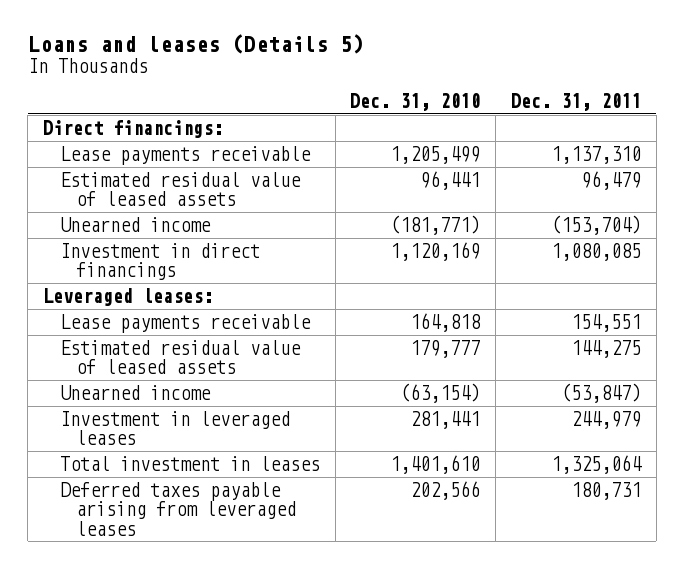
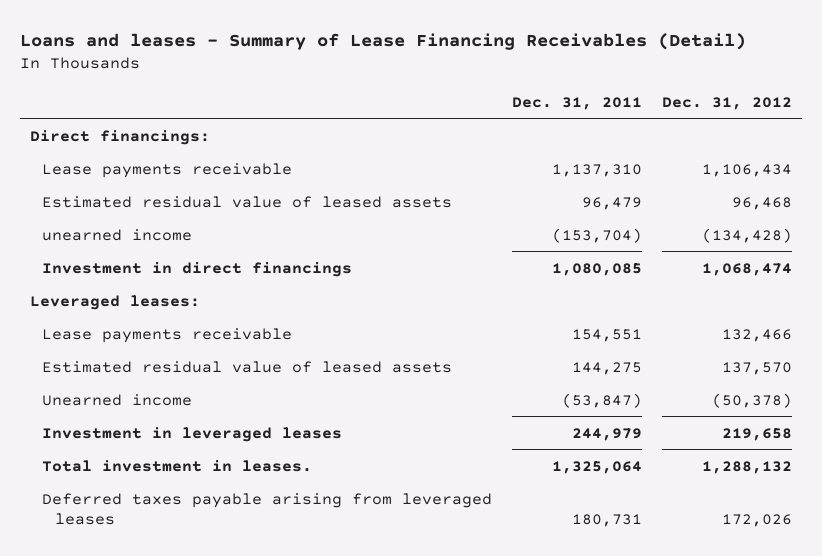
[27,33,364,54] Loans and leases (Details 5) -> [20,32,747,50] Loans and leases - Summary of Lease Financing Receivables (Detail)
[350,92,481,111] Dec. 31, 2010 -> none
none -> [661,96,792,110] Dec. 31, 2012
[59,216,211,232] Unearned income -> [42,228,193,241] unearned income
[59,455,320,471] Total investment in leases -> [42,459,313,472] Total investment in leases.

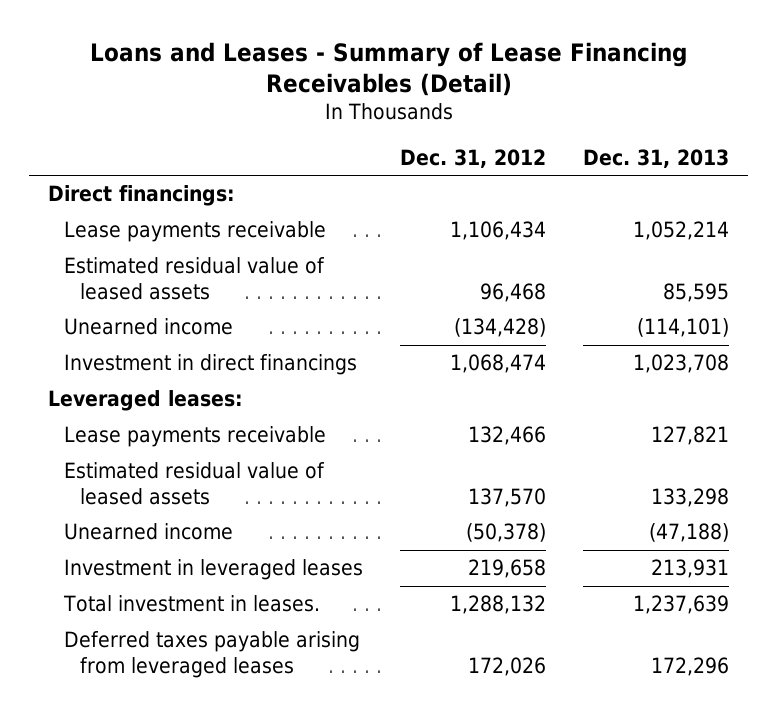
[20,32,747,50] Loans and leases - Summary of Lease Financing Receivables (Detail) -> [89,41,687,97] Loans and Leases - Summary of Lease Financing Receivables (Detail)
[511,96,642,110] Dec. 31, 2011 -> none
none -> [583,149,730,169] Dec. 31, 2013
[42,228,193,241] unearned income -> [63,318,233,336] Unearned income

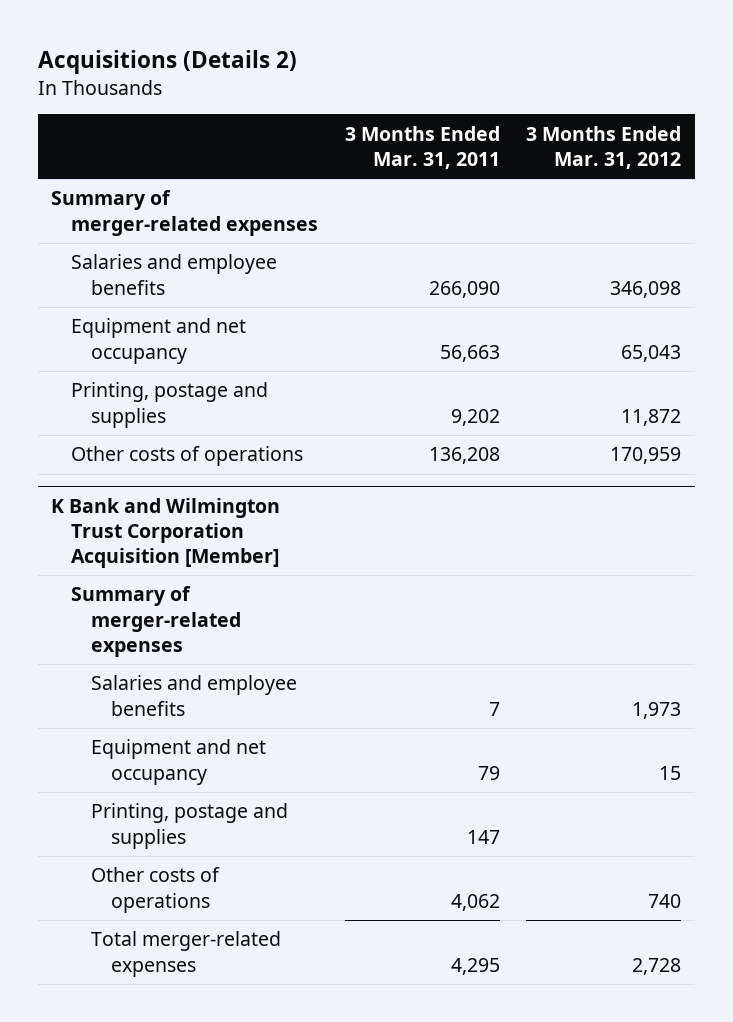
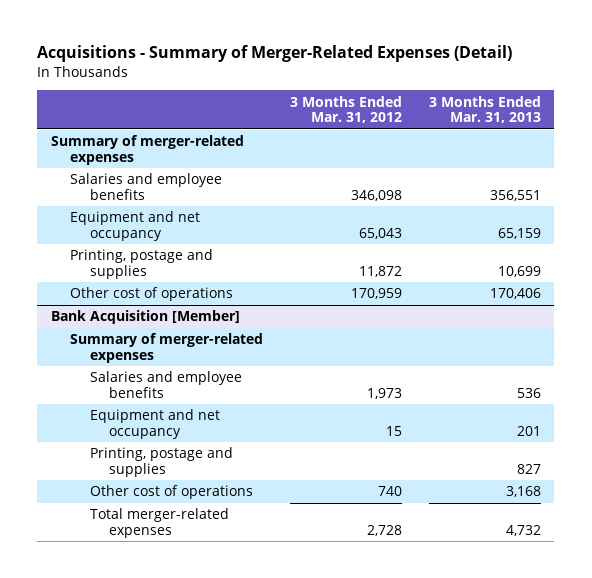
[37,50,297,75] Acquisitions (Details 2) -> [37,45,513,63] Acquisitions - Summary of Merger-Related Expenses (Detail)
[344,125,500,169] 3 Months Ended Mar. 31, 2011 -> none
none -> [428,95,541,124] 3 Months Ended Mar. 31, 2013
[51,498,281,569] K Bank and Wilmington Trust Corporation Acquisition [Member] -> none
[71,446,304,467] Other costs of operations -> [70,287,234,302] Other cost of operations
none -> [50,310,240,325] Bank Acquisition [Member]
[91,867,221,913] Other costs of operations -> [89,485,253,500] Other cost of operations

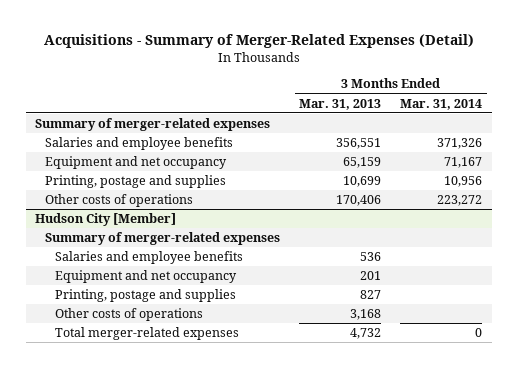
[290,95,403,124] 3 Months Ended Mar. 31, 2012 -> none
none -> [400,98,483,110] Mar. 31, 2014
[50,310,240,325] Bank Acquisition [Member] -> none
[70,287,234,302] Other cost of operations -> [45,194,194,208] Other costs of operations
none -> [35,213,177,227] Hudson City [Member]
[89,485,253,500] Other cost of operations -> [55,308,204,322] Other costs of operations

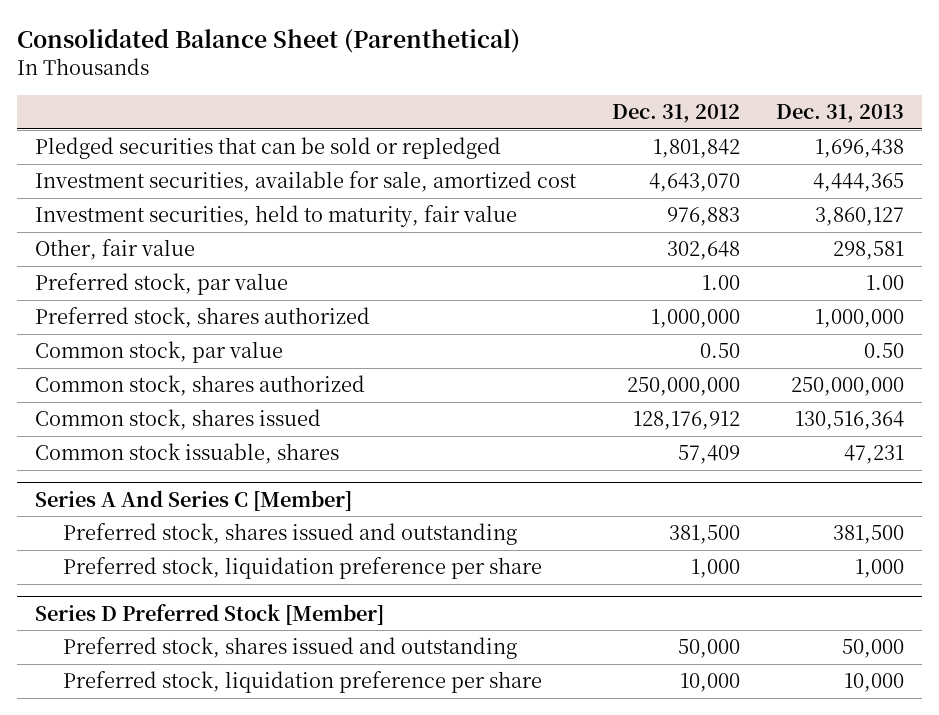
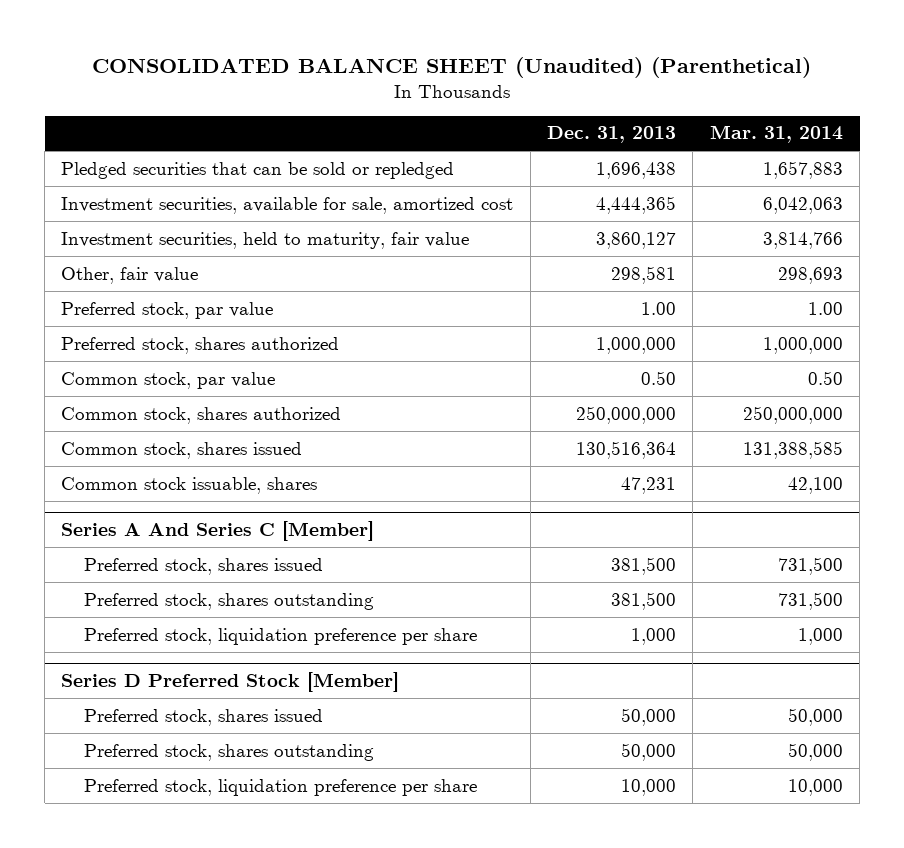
[17,28,521,54] Consolidated Balance Sheet (Parenthetical) -> [92,56,812,78] CONSOLIDATED BALANCE SHEET (Unaudited) (Parenthetical)
[612,103,741,123] Dec. 31, 2012 -> none
none -> [709,125,843,144] Mar. 31, 2014
[62,523,517,546] Preferred stock, shares issued and outstanding -> [83,557,323,575] Preferred stock, shares issued
none -> [83,592,374,610] Preferred stock, shares outstanding
none -> [83,708,323,726] Preferred stock, shares issued
[62,637,517,660] Preferred stock, shares issued and outstanding -> [83,743,374,761] Preferred stock, shares outstanding

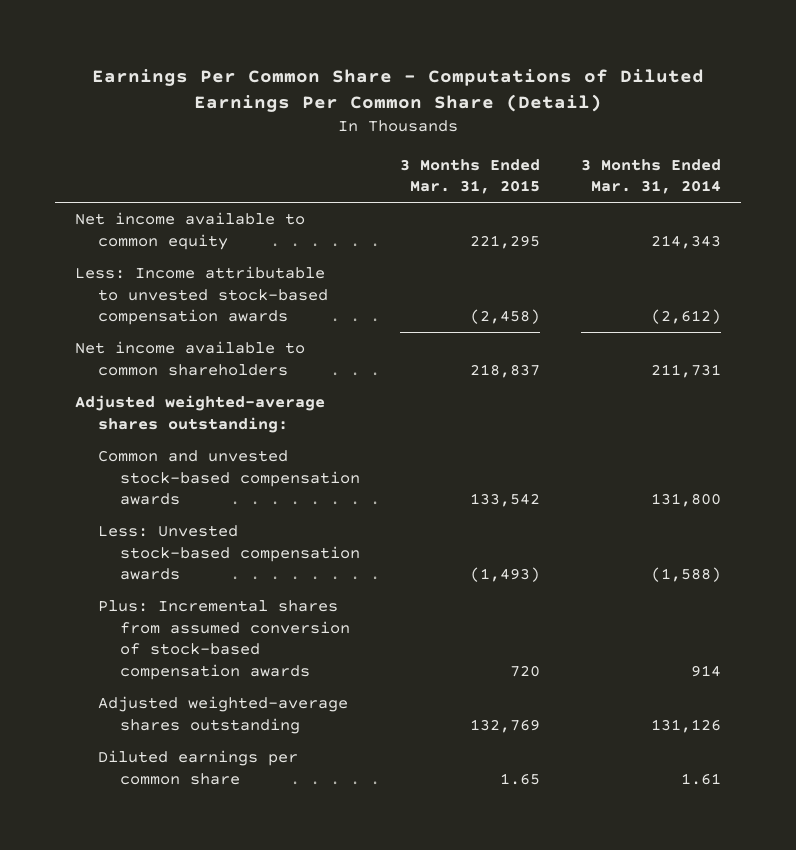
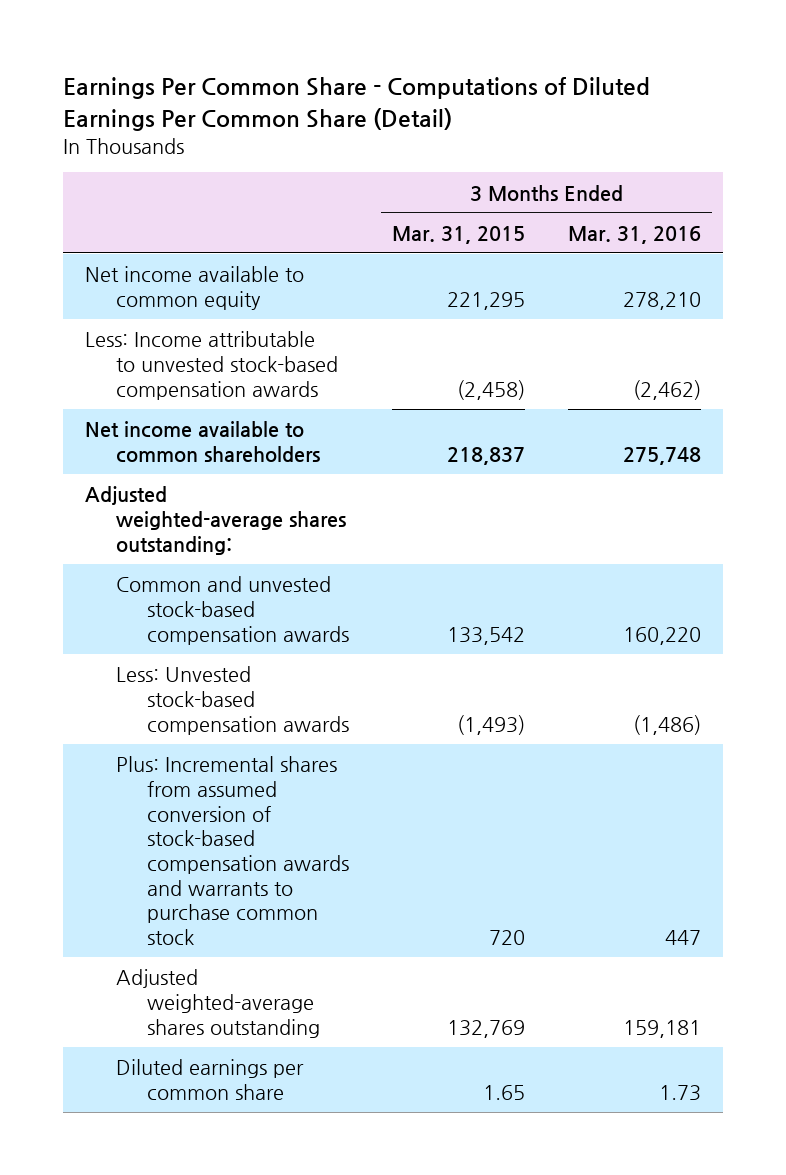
[580,158,721,195] 3 Months Ended Mar. 31, 2014 -> none
none -> [568,225,702,244] Mar. 31, 2016
[97,600,351,681] Plus: Incremental shares from assumed conversion of stock-based compensation awards -> [116,756,349,946] Plus: Incremental shares from assumed conversion of stock-based compensation awards and warrants to purchase common stock

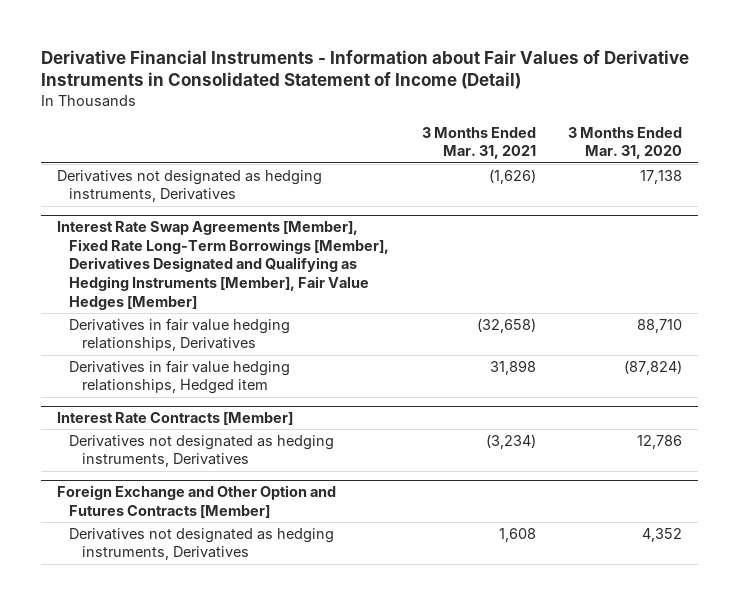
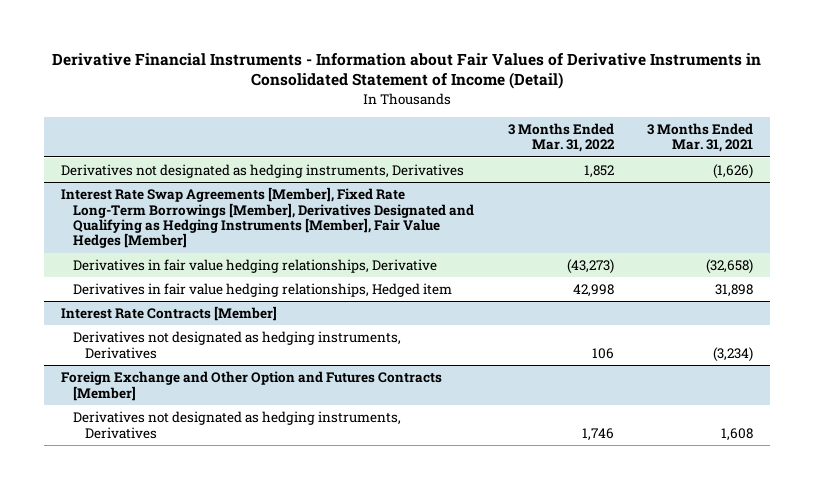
[568,126,683,160] 3 Months Ended Mar. 31, 2020 -> none
none -> [507,122,615,153] 3 Months Ended Mar. 31, 2022
[69,317,291,352] Derivatives in fair value hedging relationships, Derivatives -> [72,259,437,274] Derivatives in fair value hedging relationships, Derivative

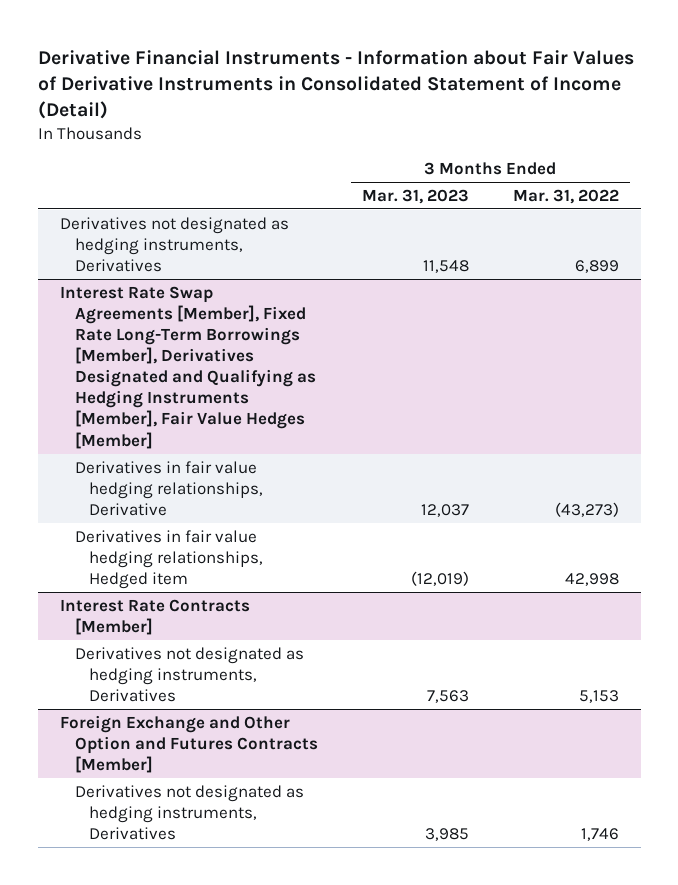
[647,122,754,153] 3 Months Ended Mar. 31, 2021 -> none
none -> [361,188,469,204] Mar. 31, 2023
[583,165,614,179] 1,852 -> [574,259,619,273] 6,899
[591,347,614,359] 106 -> [578,689,619,703] 5,153

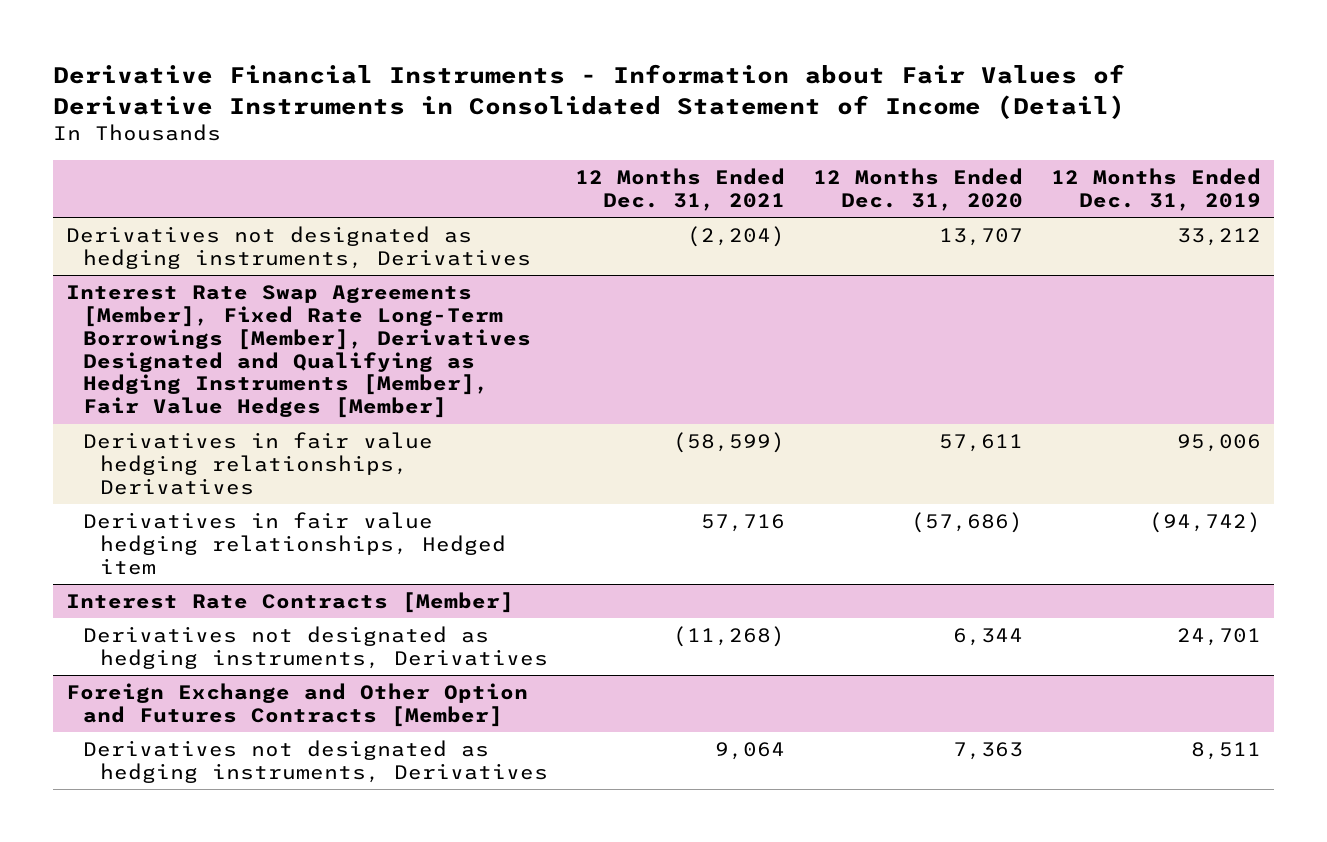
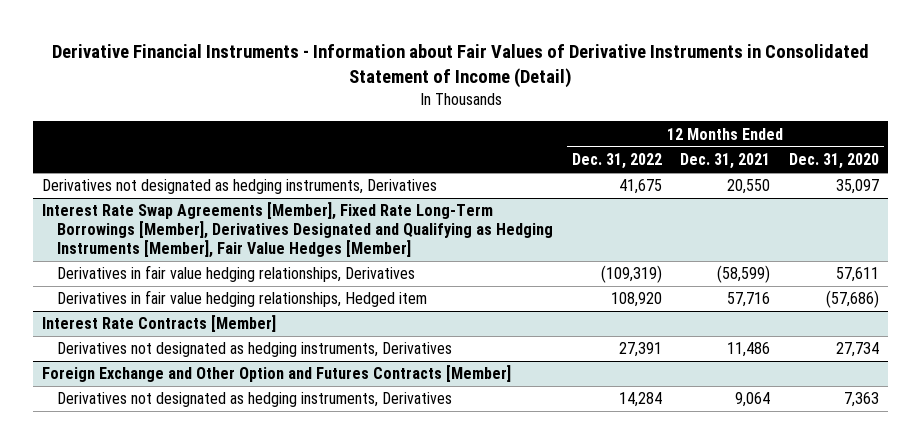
[1050,168,1261,211] 12 Months Ended Dec. 31, 2019 -> none
none -> [571,153,662,170] Dec. 31, 2022
[687,226,786,248] (2,204) -> [727,179,771,195] 20,550
[939,228,1024,247] 13,707 -> [836,179,880,195] 35,097
[673,626,786,648] (11,268) -> [727,342,771,358] 11,486
[953,628,1024,647] 6,344 -> [836,342,880,358] 27,734

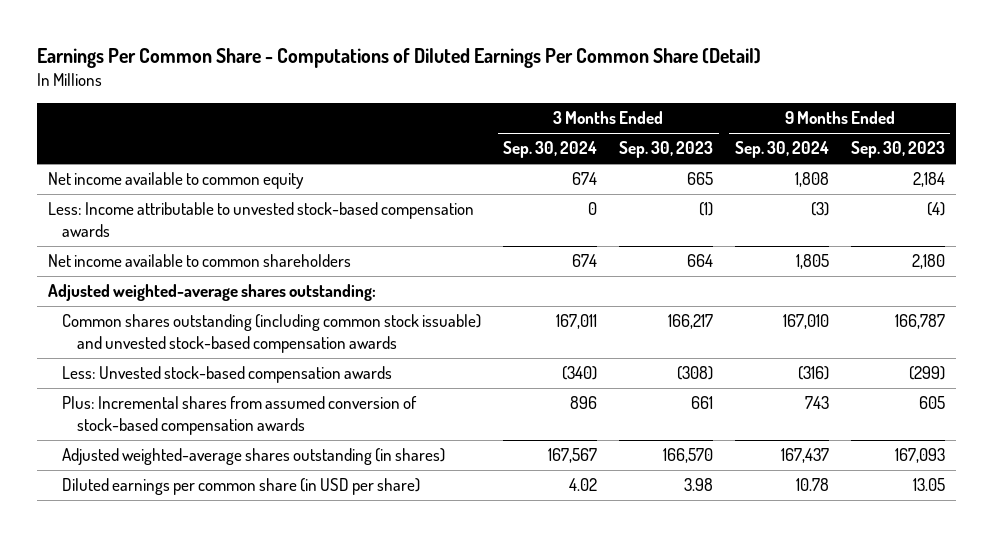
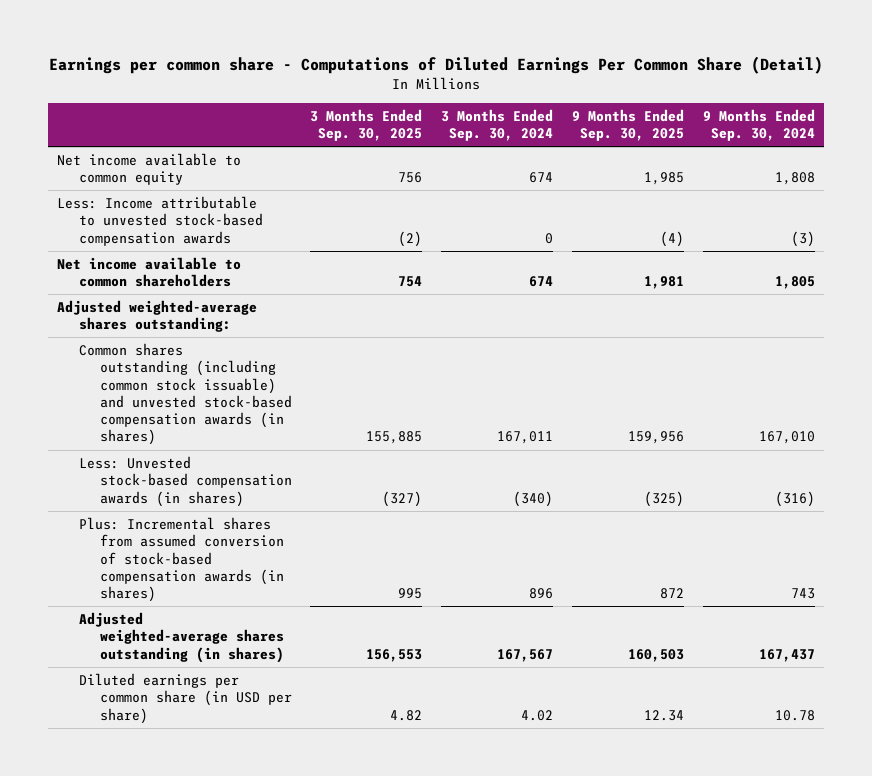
[36,48,761,69] Earnings Per Common Share - Computations of Diluted Earnings Per Common Share (Detail) -> [49,55,824,74] Earnings per common share - Computations of Diluted Earnings Per Common Share (Detail)
[619,141,714,159] Sep. 30, 2023 -> none
[850,141,945,159] Sep. 30, 2023 -> none
none -> [310,108,423,142] 3 Months Ended Sep. 30, 2025
none -> [572,108,685,142] 9 Months Ended Sep. 30, 2025
[62,314,482,353] Common shares outstanding (including common stock issuable) and unvested stock-based compensation awards -> [78,342,292,446] Common shares outstanding (including common stock issuable) and unvested stock-based compensation awards (in shares)
[62,366,393,384] Less: Unvested stock-based compensation awards -> [78,455,292,507] Less: Unvested stock-based compensation awards (in shares)
[62,396,418,435] Plus: Incremental shares from assumed conversion of stock-based compensation awards -> [78,516,284,603] Plus: Incremental shares from assumed conversion of stock-based compensation awards (in shares)

